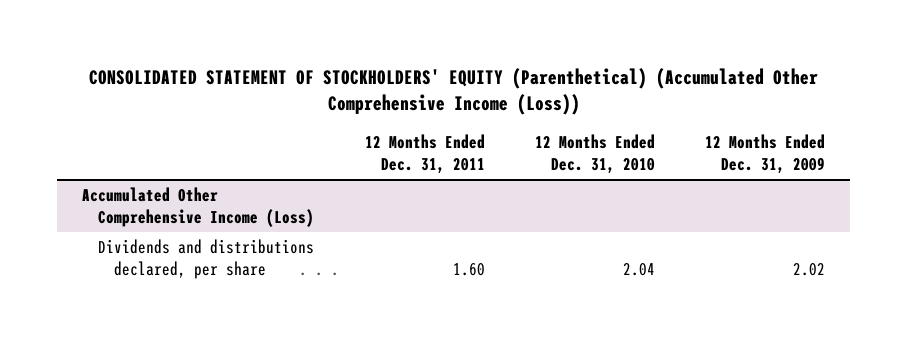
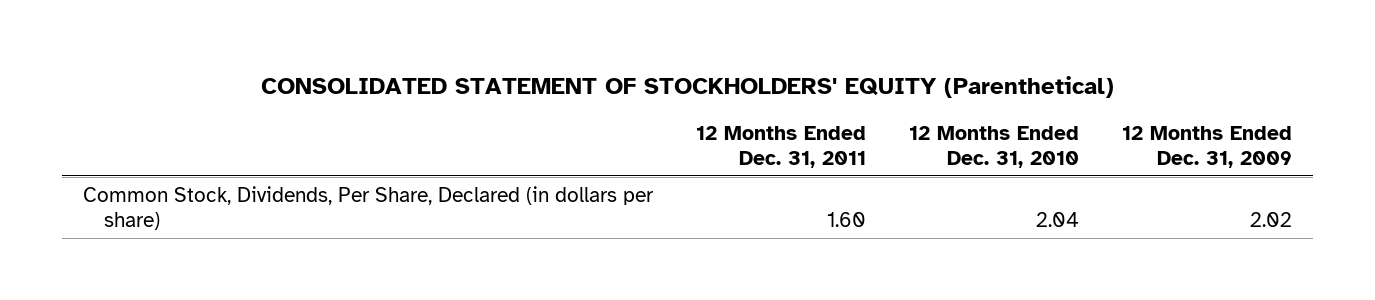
[88,67,818,116] CONSOLIDATED STATEMENT OF STOCKHOLDERS' EQUITY (Parenthetical) (Accumulated Other Comprehensive Income (Loss)) -> [260,76,1114,99] CONSOLIDATED STATEMENT OF STOCKHOLDERS' EQUITY (Parenthetical)
[82,187,315,227] Accumulated Other Comprehensive Income (Loss) -> none
[98,239,315,279] Dividends and distributions declared, per share -> [83,185,655,231] Common Stock, Dividends, Per Share, Declared (in dollars per share)

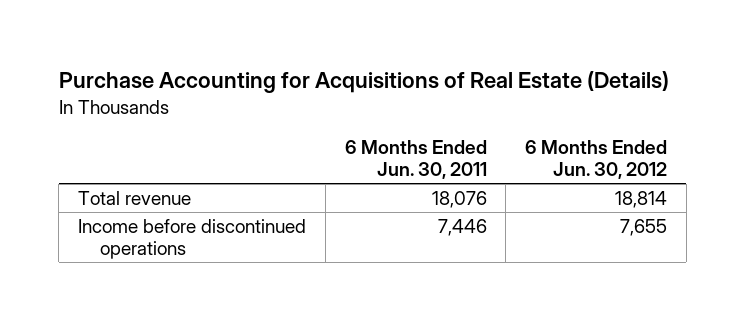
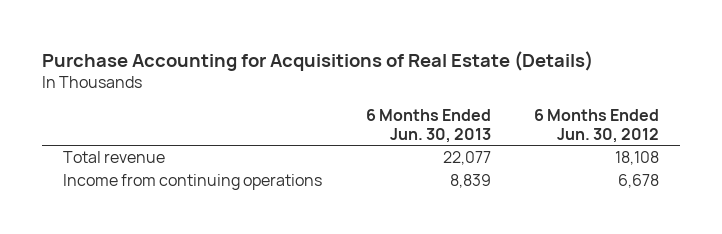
[344,139,487,180] 6 Months Ended Jun. 30, 2011 -> none
none -> [365,109,491,143] 6 Months Ended Jun. 30, 2013
[614,190,667,208] 18,814 -> [614,151,659,166] 18,108
[78,218,307,260] Income before discontinued operations -> [63,174,323,191] Income from continuing operations
[619,218,667,236] 7,655 -> [617,174,659,189] 6,678

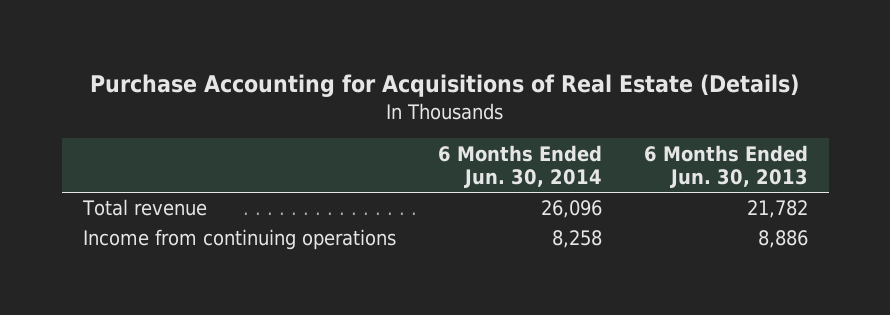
[533,109,659,143] 6 Months Ended Jun. 30, 2012 -> none
none -> [437,144,602,189] 6 Months Ended Jun. 30, 2014
[442,151,491,166] 22,077 -> [746,200,808,219] 21,782
[449,174,491,189] 8,839 -> [757,230,808,249] 8,886

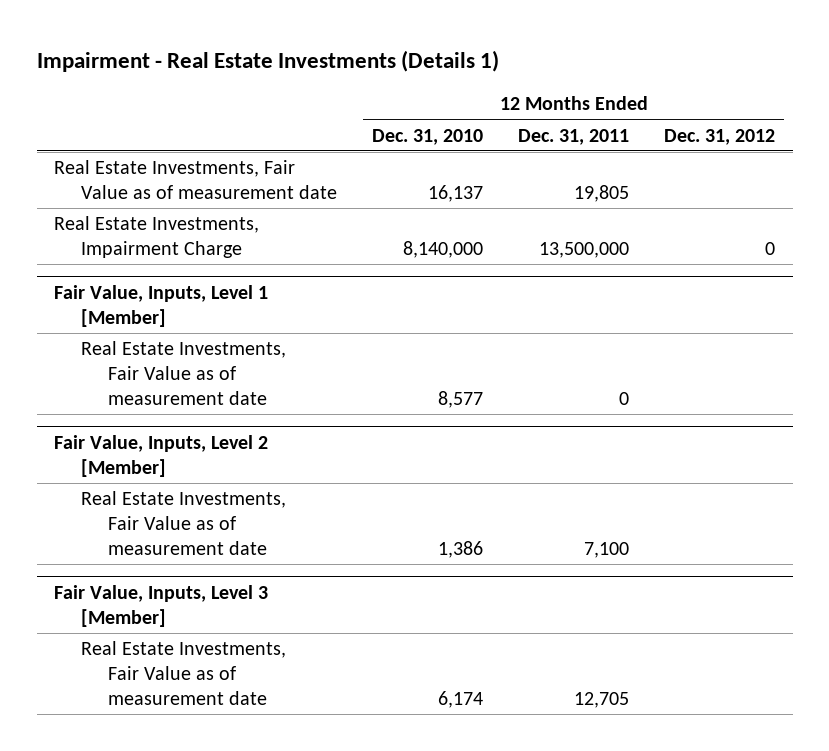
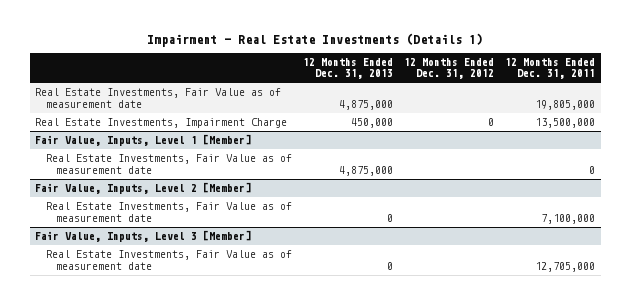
[372,128,484,145] Dec. 31, 2010 -> none
none -> [302,57,393,80] 12 Months Ended Dec. 31, 2013
[574,185,630,203] 19,805 -> [535,99,596,110] 19,805,000
[584,541,630,558] 7,100 -> [541,213,596,224] 7,100,000
[574,691,630,708] 12,705 -> [535,261,596,272] 12,705,000

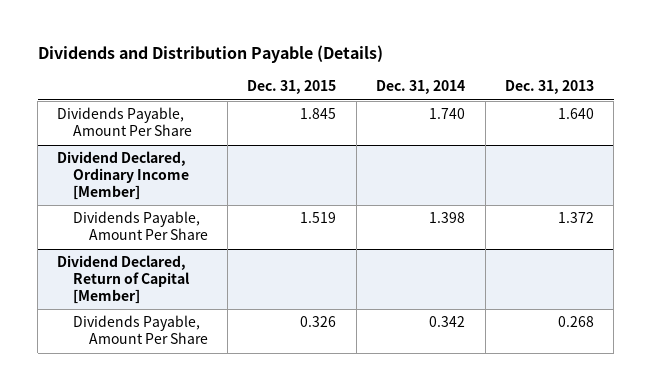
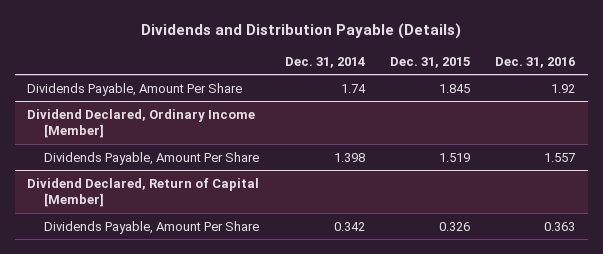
[504,80,594,95] Dec. 31, 2013 -> none
none -> [495,57,576,69] Dec. 31, 2016
[429,108,466,120] 1.740 -> [340,83,366,93] 1.74

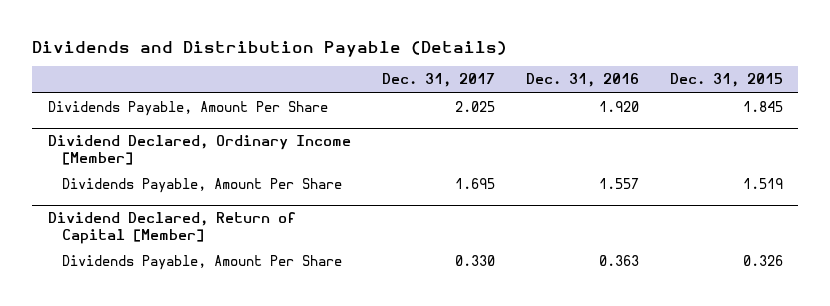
[284,57,365,69] Dec. 31, 2014 -> none
none -> [381,73,495,88] Dec. 31, 2017
[551,83,576,93] 1.92 -> [598,101,639,113] 1.920

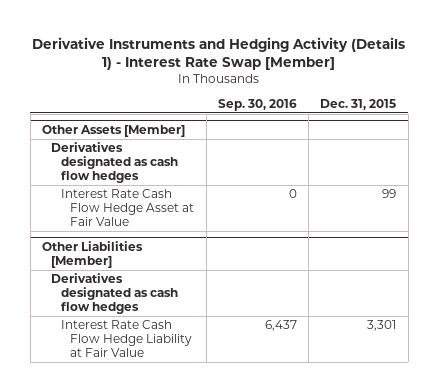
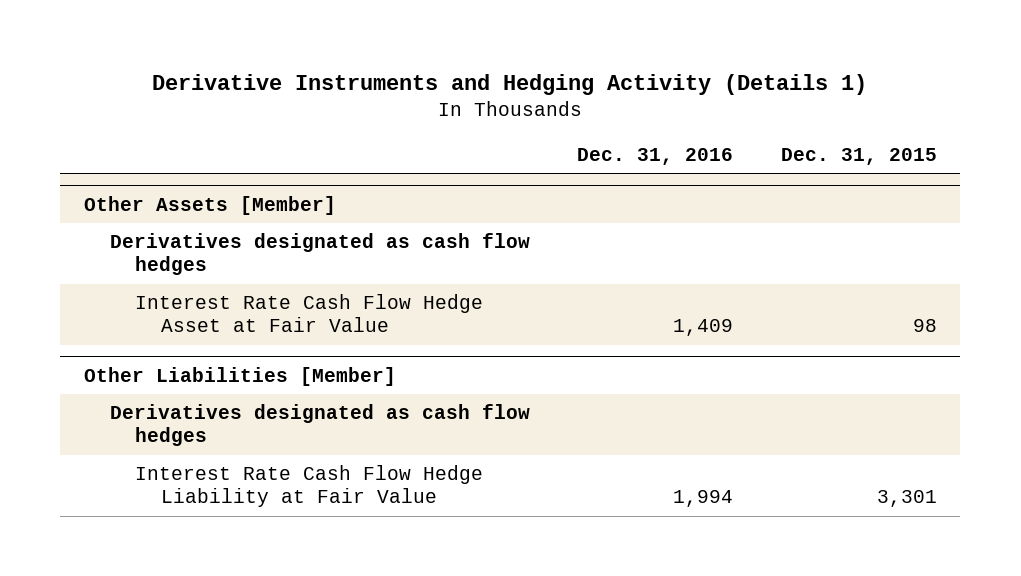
[32,36,406,70] Derivative Instruments and Hedging Activity (Details 1) - Interest Rate Swap [Member] -> [152,74,868,96] Derivative Instruments and Hedging Activity (Details 1)
[217,98,297,111] Sep. 30, 2016 -> none
none -> [577,147,734,165] Dec. 31, 2016
[382,189,397,199] 99 -> [912,319,937,333] 98

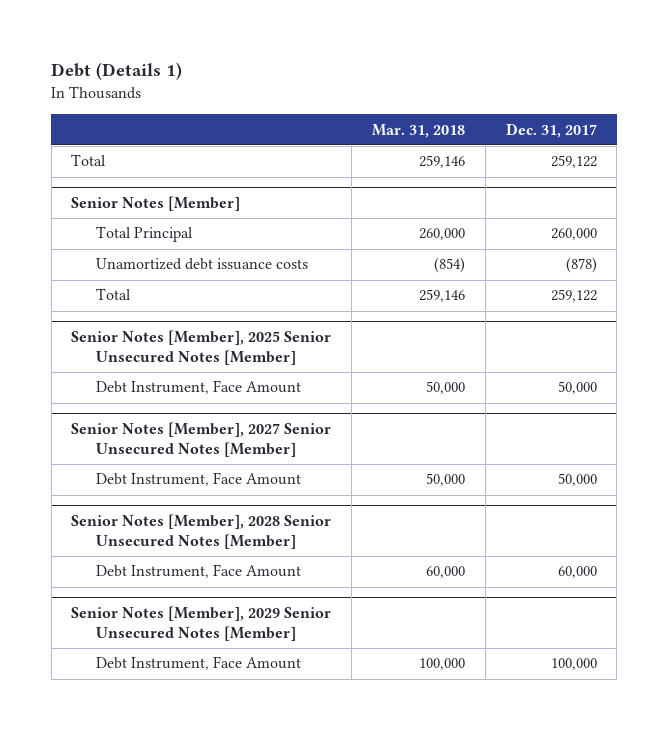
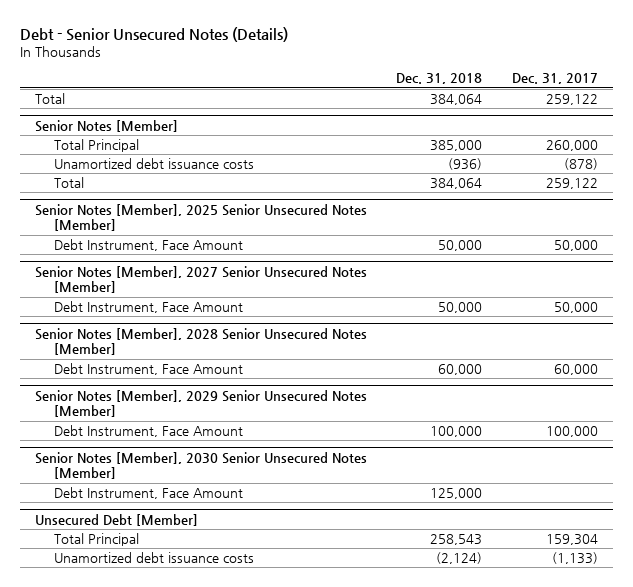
[51,62,183,81] Debt (Details 1) -> [19,27,288,43] Debt - Senior Unsecured Notes (Details)
[372,123,466,138] Mar. 31, 2018 -> none
none -> [396,73,483,85] Dec. 31, 2018
none -> [34,451,367,480] Senior Notes [Member], 2030 Senior Unsecured Notes [Member]
none -> [54,487,244,500] Debt Instrument, Face Amount
none -> [34,513,198,526] Unsecured Debt [Member]
none -> [54,533,140,547] Total Principal
none -> [54,552,255,564] Unamortized debt issuance costs

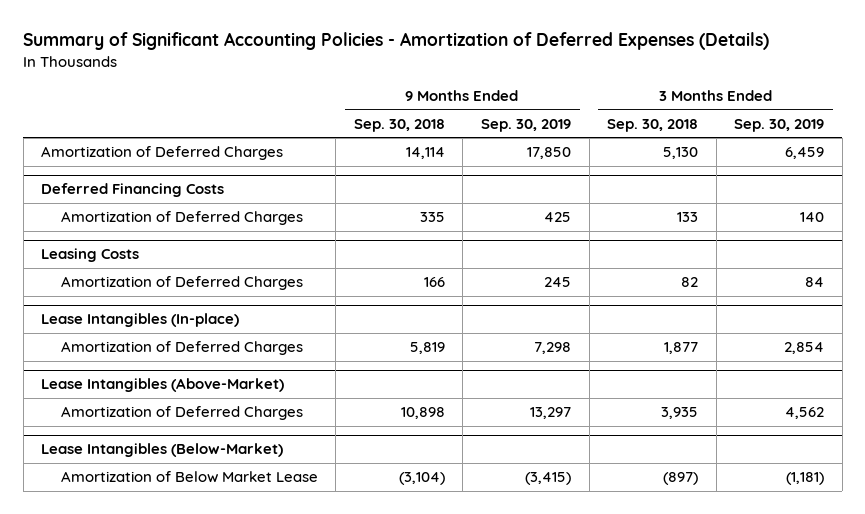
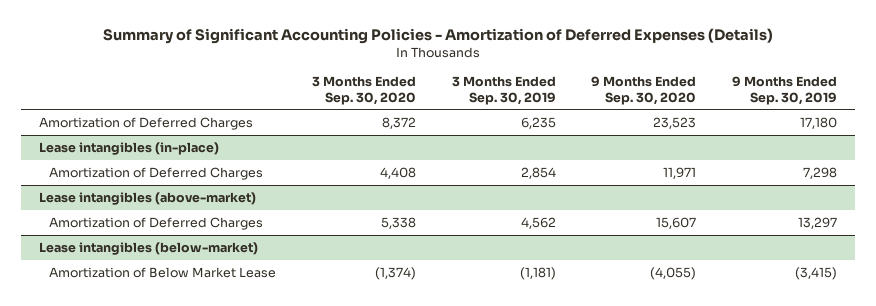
[353,118,445,132] Sep. 30, 2018 -> none
[607,118,699,132] Sep. 30, 2018 -> none
none -> [311,76,416,105] 3 Months Ended Sep. 30, 2020
none -> [591,76,697,105] 9 Months Ended Sep. 30, 2020
[60,211,303,226] Amortization of Deferred Charges -> none
[41,248,140,263] Leasing Costs -> none
[60,276,303,291] Amortization of Deferred Charges -> none
[41,313,240,328] Lease Intangibles (In-place) -> none
[526,147,571,160] 17,850 -> [800,116,838,129] 17,180
[785,147,825,160] 6,459 -> [520,116,556,129] 6,235
[41,183,225,198] Deferred Financing Costs -> [38,141,219,155] Lease intangibles (in-place)
[41,378,285,393] Lease Intangibles (Above-Market) -> [38,191,256,205] Lease intangibles (above-market)
[41,443,284,458] Lease Intangibles (Below-Market) -> [38,241,258,255] Lease intangibles (below-market)

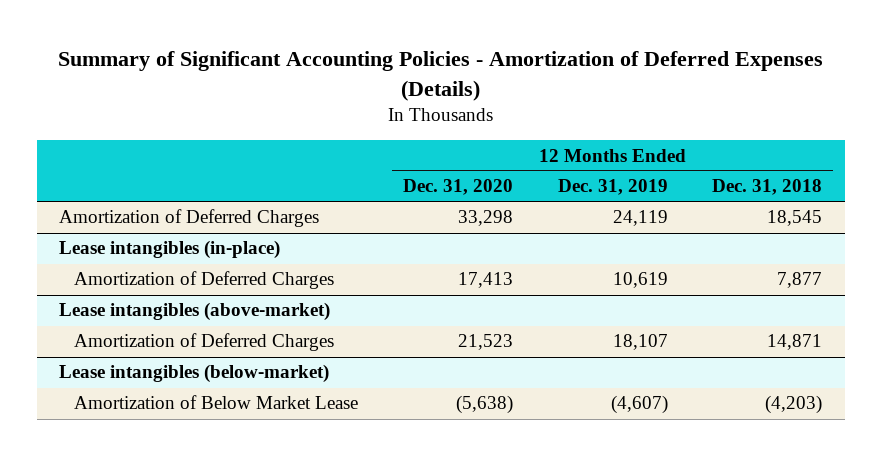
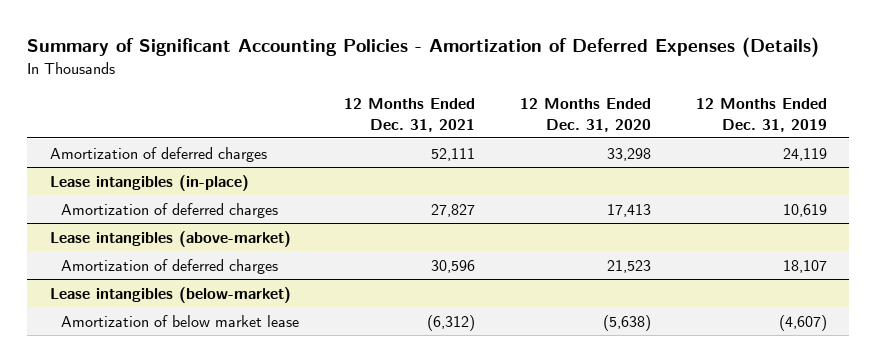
[712,179,823,196] Dec. 31, 2018 -> none
none -> [344,98,476,132] 12 Months Ended Dec. 31, 2021
[59,209,320,228] Amortization of Deferred Charges -> [49,146,267,162] Amortization of deferred charges
[74,271,335,290] Amortization of Deferred Charges -> [61,202,279,218] Amortization of deferred charges
[74,333,335,352] Amortization of Deferred Charges -> [61,258,279,274] Amortization of deferred charges
[74,395,359,410] Amortization of Below Market Lease -> [61,314,300,327] Amortization of below market lease

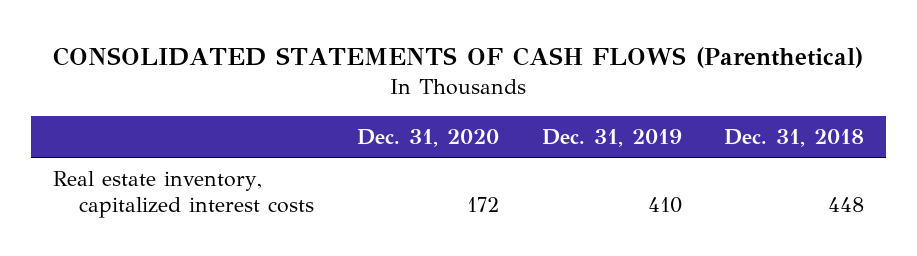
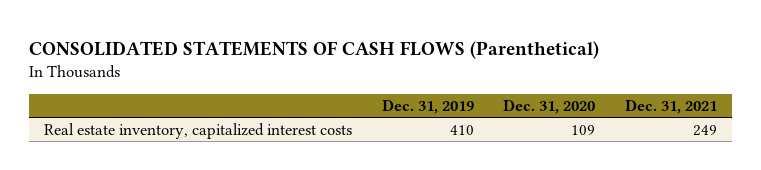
[724,129,865,148] Dec. 31, 2018 -> none
none -> [624,98,717,114] Dec. 31, 2021
[467,197,500,213] 172 -> [571,124,596,135] 109

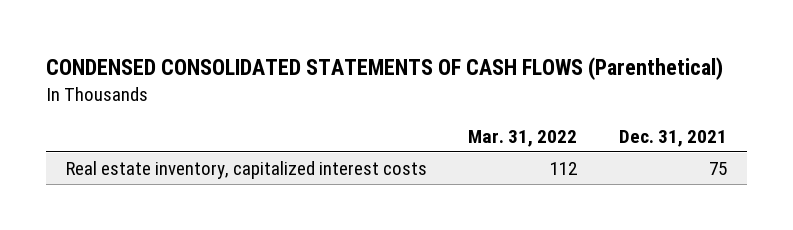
[29,40,600,59] CONSOLIDATED STATEMENTS OF CASH FLOWS (Parenthetical) -> [45,57,723,81] CONDENSED CONSOLIDATED STATEMENTS OF CASH FLOWS (Parenthetical)
[381,98,474,114] Dec. 31, 2019 -> none
[503,98,596,114] Dec. 31, 2020 -> none
none -> [468,130,578,148] Mar. 31, 2022
[692,124,717,136] 249 -> [708,162,727,176] 75

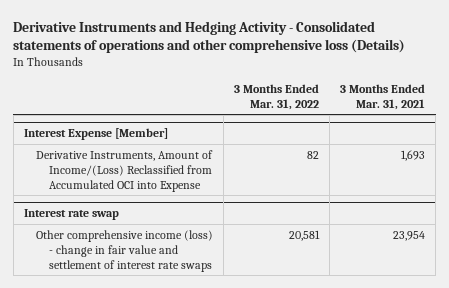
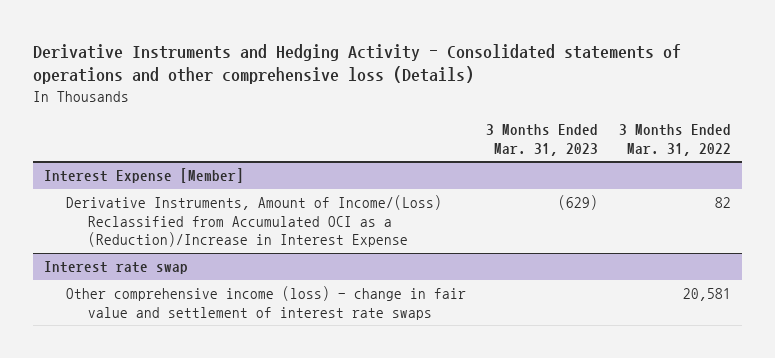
[340,83,426,110] 3 Months Ended Mar. 31, 2021 -> none
none -> [486,124,599,156] 3 Months Ended Mar. 31, 2023
[36,149,214,192] Derivative Instruments, Amount of Income/(Loss) Reclassified from Accumulated OCI into Expense -> [65,195,442,248] Derivative Instruments, Amount of Income/(Loss) Reclassified from Accumulated OCI as a (Reduction)/Increase in Interest Expense

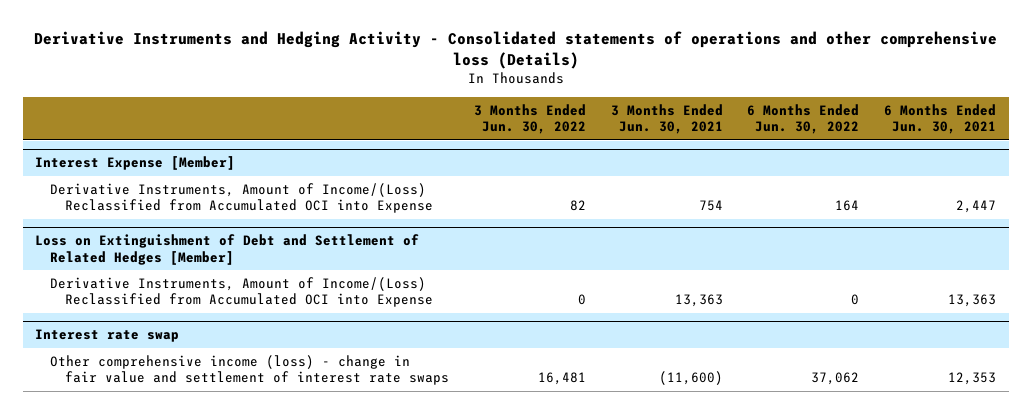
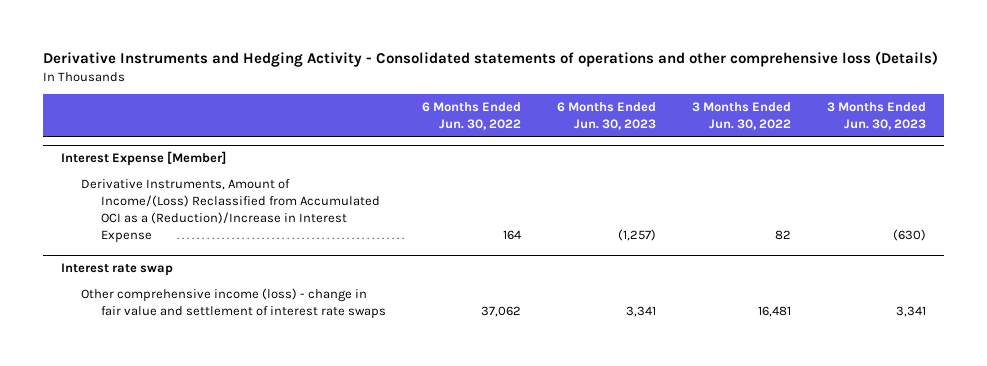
[610,104,723,135] 3 Months Ended Jun. 30, 2021 -> none
[884,104,997,135] 6 Months Ended Jun. 30, 2021 -> none
none -> [557,101,657,130] 6 Months Ended Jun. 30, 2023
none -> [827,101,927,130] 3 Months Ended Jun. 30, 2023
[35,234,420,265] Loss on Extinguishment of Debt and Settlement of Related Hedges [Member] -> none
[50,277,433,308] Derivative Instruments, Amount of Income/(Loss) Reclassified from Accumulated OCI into Expense -> none
[50,183,433,214] Derivative Instruments, Amount of Income/(Loss) Reclassified from Accumulated OCI into Expense -> [80,178,380,243] Derivative Instruments, Amount of Income/(Loss) Reclassified from Accumulated OCI as a (Reduction)/Increase in Interest Expense

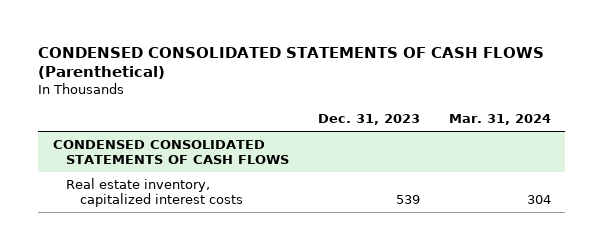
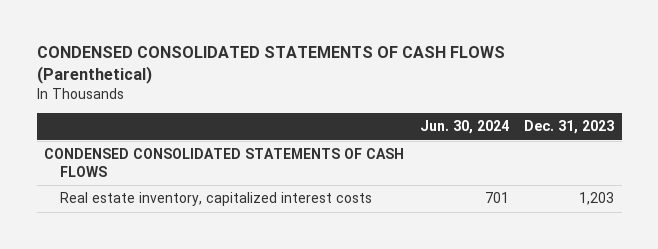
[449,114,552,126] Mar. 31, 2024 -> none
none -> [419,120,509,135] Jun. 30, 2024
[396,194,421,204] 539 -> [579,192,615,206] 1,203

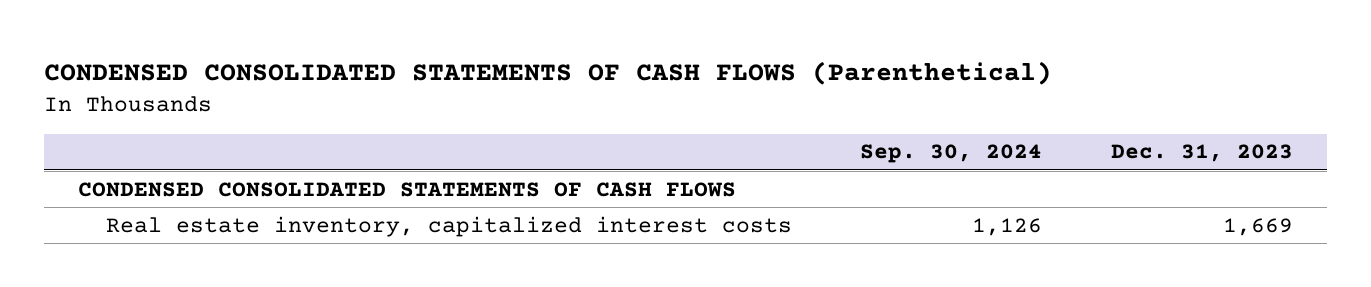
[419,120,509,135] Jun. 30, 2024 -> none
none -> [860,144,1043,164] Sep. 30, 2024
[579,192,615,206] 1,203 -> [1222,217,1293,236] 1,669

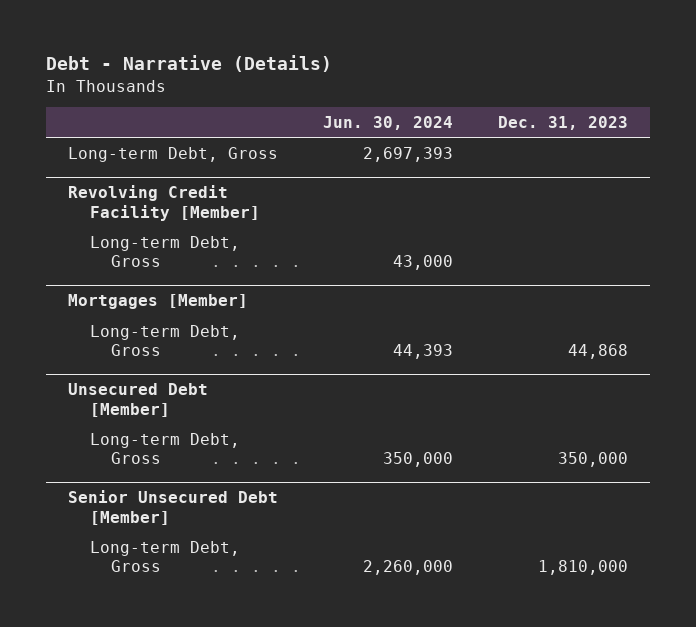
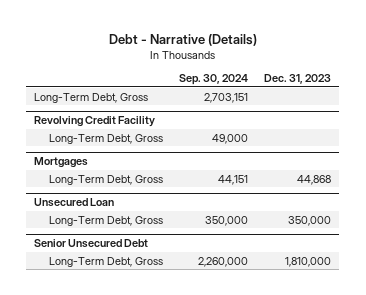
[322,115,453,130] Jun. 30, 2024 -> none
none -> [179,74,249,86] Sep. 30, 2024
[68,146,279,162] Long-term Debt, Gross -> [34,92,149,103] Long-Term Debt, Gross
[68,185,260,222] Revolving Credit Facility [Member] -> [34,116,156,128] Revolving Credit Facility
[89,235,240,268] Long-term Debt, Gross -> [49,133,164,144] Long-Term Debt, Gross
[68,294,249,310] Mortgages [Member] -> [34,157,89,169] Mortgages
[89,324,240,357] Long-term Debt, Gross -> [49,174,164,185] Long-Term Debt, Gross
[68,383,209,418] Unsecured Debt [Member] -> [34,198,115,208] Unsecured Loan
[89,432,240,465] Long-term Debt, Gross -> [49,215,164,226] Long-Term Debt, Gross
[68,490,279,526] Senior Unsecured Debt [Member] -> [34,239,149,249] Senior Unsecured Debt
[89,540,240,573] Long-term Debt, Gross -> [49,256,164,267] Long-Term Debt, Gross

